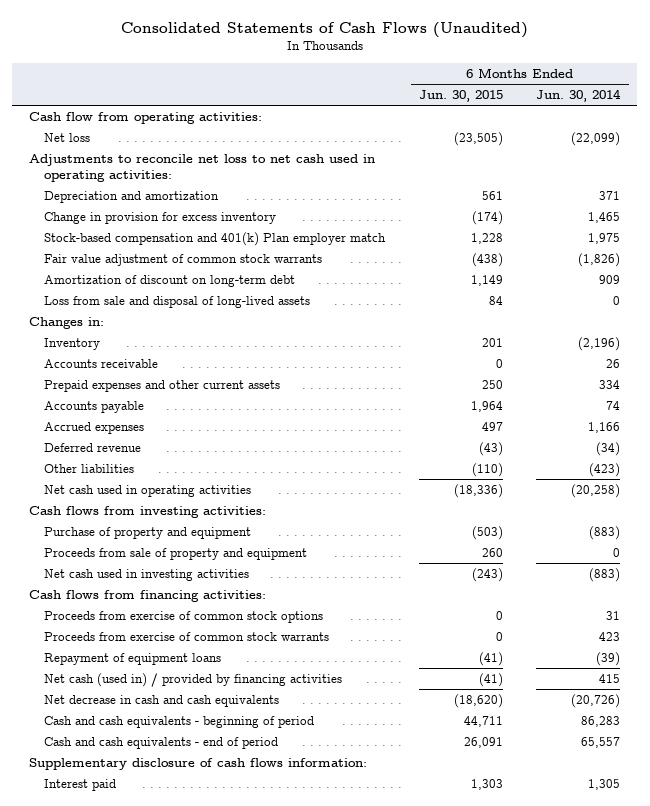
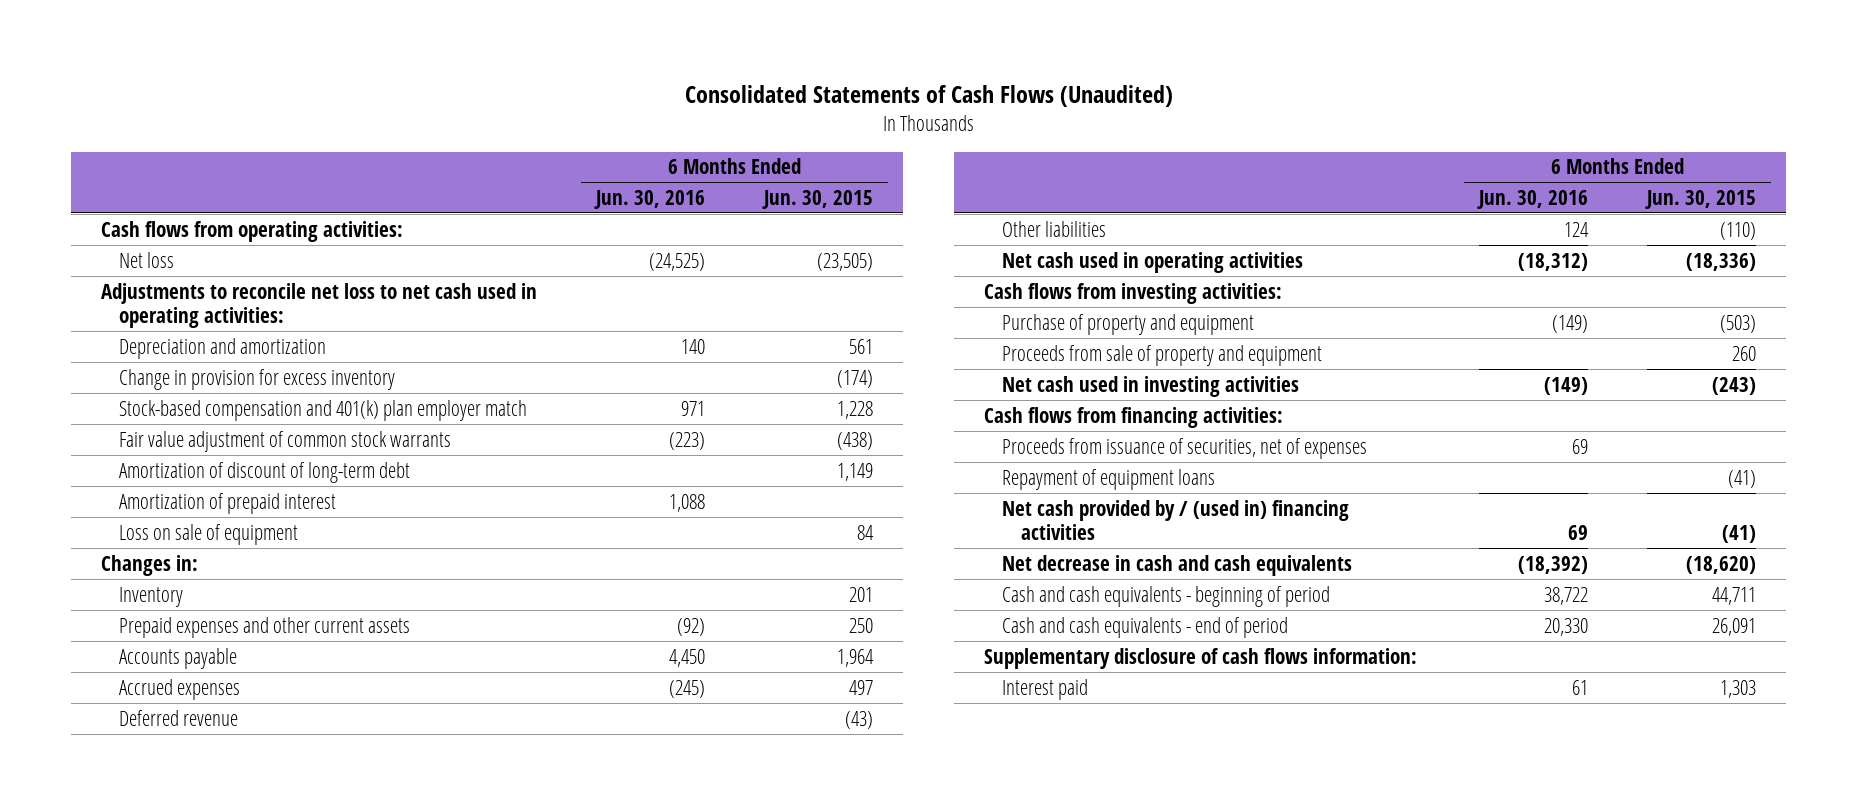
[536,89,622,103] Jun. 30, 2014 -> none
none -> [594,190,706,210] Jun. 30, 2016
[29,111,263,124] Cash flow from operating activities: -> [100,220,403,242] Cash flows from operating activities:
[44,231,387,246] Stock-based compensation and 401(k) Plan employer match -> [119,399,528,421] Stock-based compensation and 401(k) plan employer match
[44,274,296,287] Amortization of discount on long-term debt -> [119,461,411,483] Amortization of discount of long-term debt
none -> [119,492,337,514] Amortization of prepaid interest
[44,295,311,308] Loss from sale and disposal of long-lived assets -> [119,523,299,545] Loss on sale of equipment
[44,358,159,368] Accounts receivable -> none
[44,610,324,623] Proceeds from exercise of common stock options -> none
[44,631,330,641] Proceeds from exercise of common stock warrants -> none
none -> [1002,437,1368,459] Proceeds from issuance of securities, net of expenses
[44,672,343,687] Net cash (used in) / provided by financing activities -> [1002,499,1350,541] Net cash provided by / (used in) financing activities

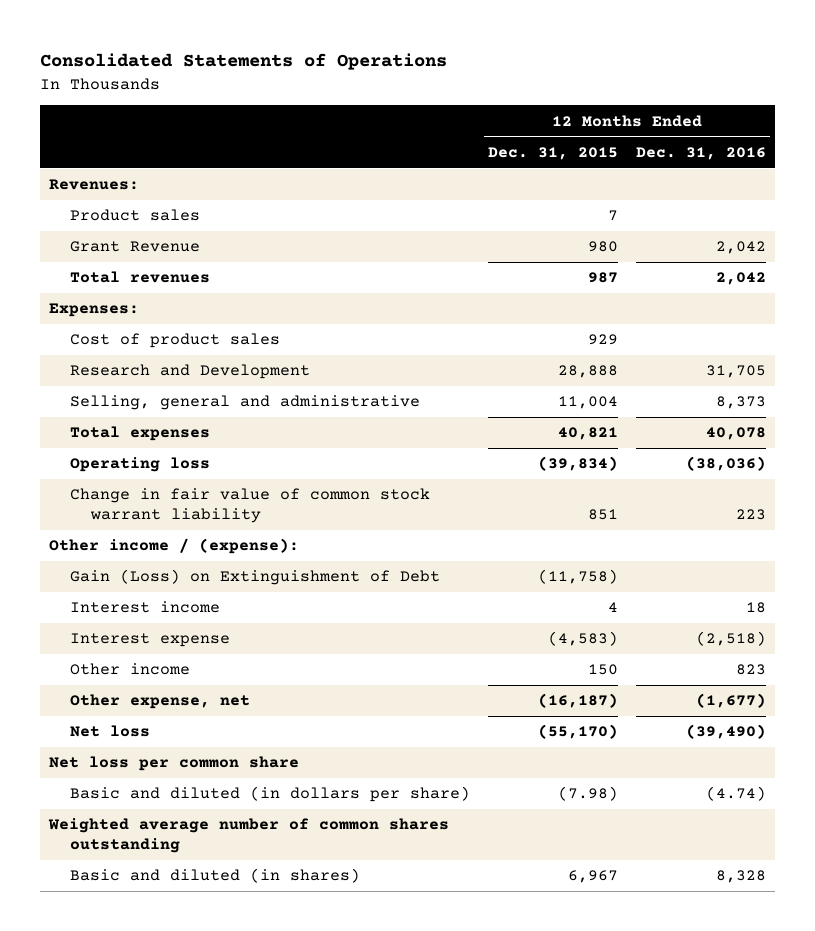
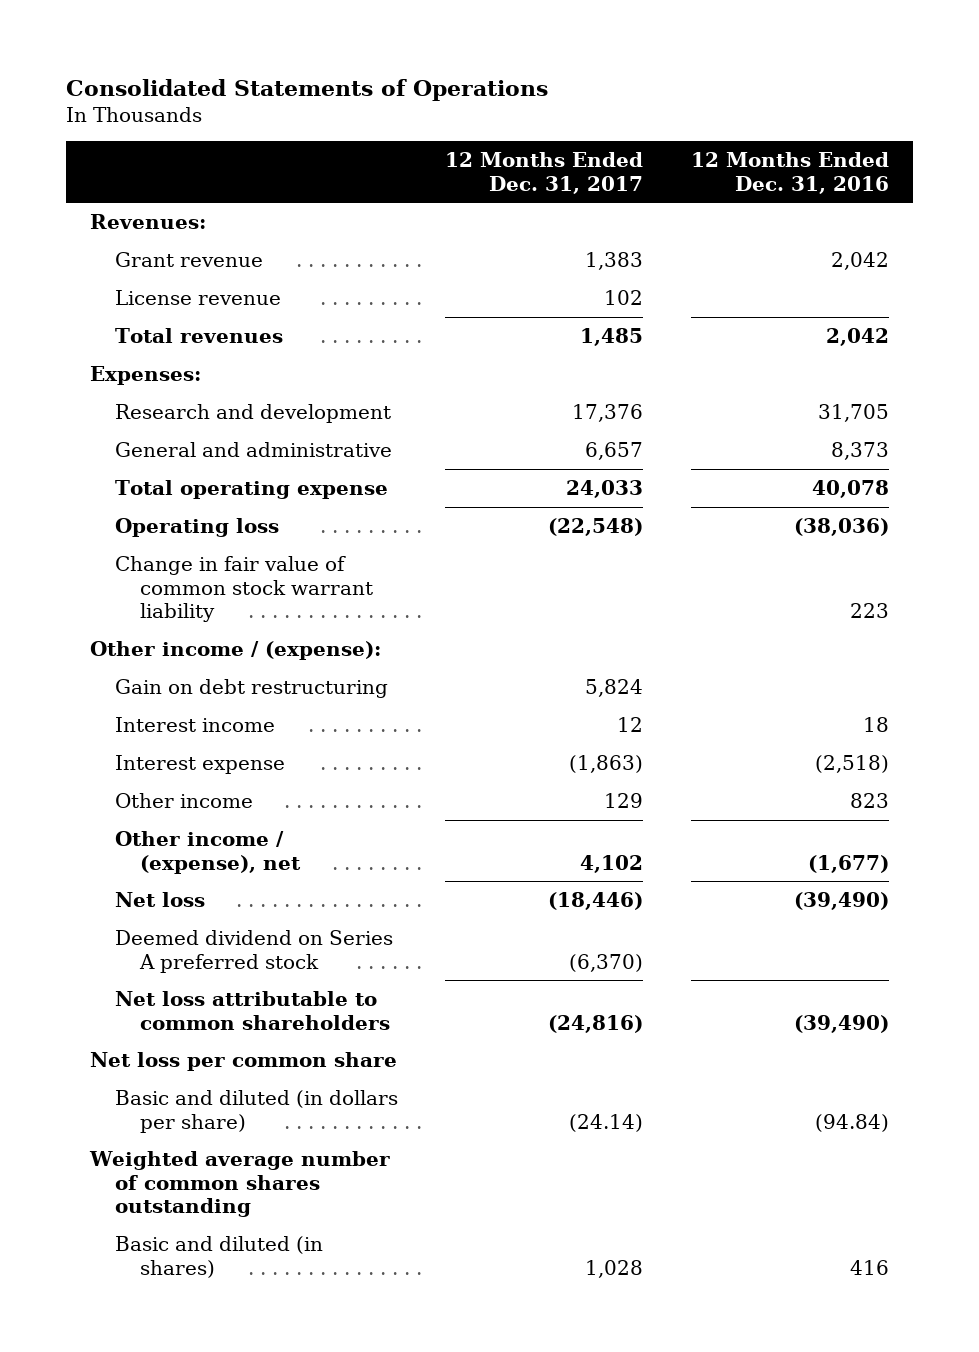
[488,146,619,160] Dec. 31, 2015 -> none
none -> [445,151,644,194] 12 Months Ended Dec. 31, 2017
[70,209,201,222] Product sales -> none
[70,241,201,253] Grant Revenue -> [114,251,263,267] Grant revenue
none -> [114,289,281,305] License revenue
[70,333,281,349] Cost of product sales -> none
[70,364,311,380] Research and Development -> [114,403,391,423] Research and development
[70,395,421,411] Selling, general and administrative -> [114,441,392,457] General and administrative
[70,426,211,442] Total expenses -> [114,479,388,499] Total operating expense
[70,569,441,586] Gain (Loss) on Extinguishment of Debt -> none
none -> [114,678,388,698] Gain on debt restructuring
[70,694,251,710] Other expense, net -> [114,830,301,874] Other income / (expense), net
none -> [114,929,393,973] Deemed dividend on Series A preferred stock
none -> [114,990,390,1030] Net loss attributable to common shareholders
[705,786,766,802] (4.74) -> [815,1113,890,1132] (94.84)
[715,870,766,884] 8,328 -> [850,1259,890,1275] 416

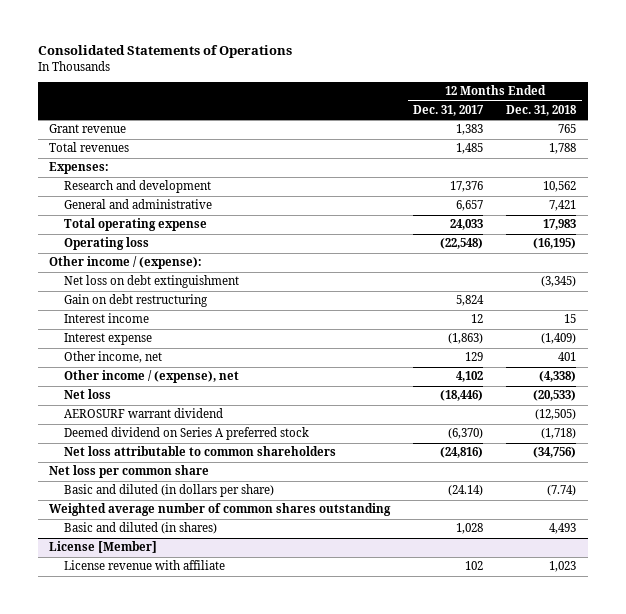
[691,151,890,194] 12 Months Ended Dec. 31, 2016 -> none
none -> [506,104,578,116] Dec. 31, 2018
[89,213,206,229] Revenues: -> none
[114,289,281,305] License revenue -> none
[114,555,373,623] Change in fair value of common stock warrant liability -> none
none -> [63,275,239,289] Net loss on debt extinguishment
[114,792,253,808] Other income -> [63,351,162,364] Other income, net
none -> [63,408,223,419] AEROSURF warrant dividend
none -> [49,541,158,554] License [Member]
none -> [63,560,225,571] License revenue with affiliate

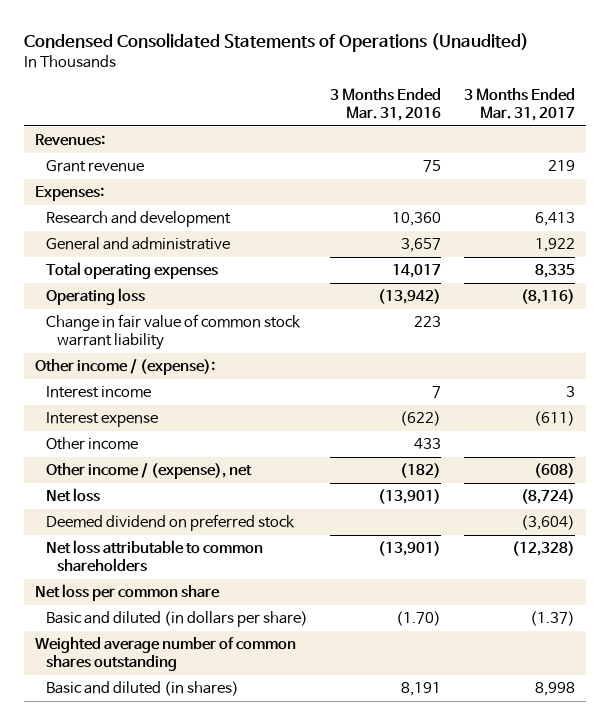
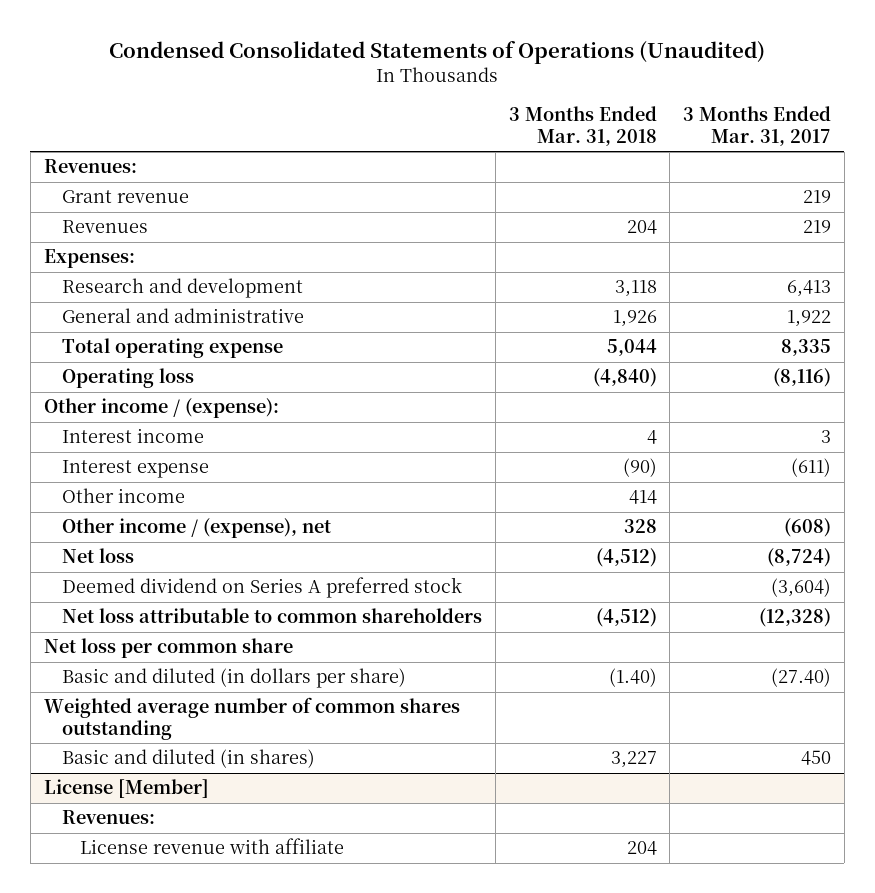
[330,88,442,122] 3 Months Ended Mar. 31, 2016 -> none
none -> [508,106,657,147] 3 Months Ended Mar. 31, 2018
none -> [62,220,149,234] Revenues
[45,262,218,280] Total operating expenses -> [62,338,284,359] Total operating expense
[45,314,301,351] Change in fair value of common stock warrant liability -> none
[45,514,295,532] Deemed dividend on preferred stock -> [62,577,463,599] Deemed dividend on Series A preferred stock
[529,611,575,627] (1.37) -> [771,668,832,688] (27.40)
[534,682,575,697] 8,998 -> [801,750,832,766] 450
none -> [43,779,209,799] License [Member]
none -> [62,810,156,825] Revenues:
none -> [80,838,345,855] License revenue with affiliate

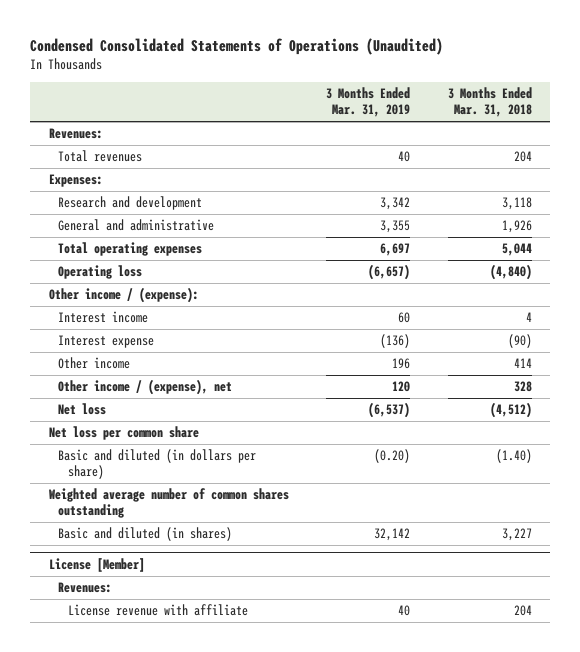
[683,106,832,147] 3 Months Ended Mar. 31, 2017 -> none
none -> [326,87,411,118] 3 Months Ended Mar. 31, 2019
[62,190,190,204] Grant revenue -> none
[62,220,149,234] Revenues -> [58,150,143,163] Total revenues
[62,338,284,359] Total operating expense -> [58,242,203,257] Total operating expenses
[62,577,463,599] Deemed dividend on Series A preferred stock -> none
[62,608,483,624] Net loss attributable to common shareholders -> none

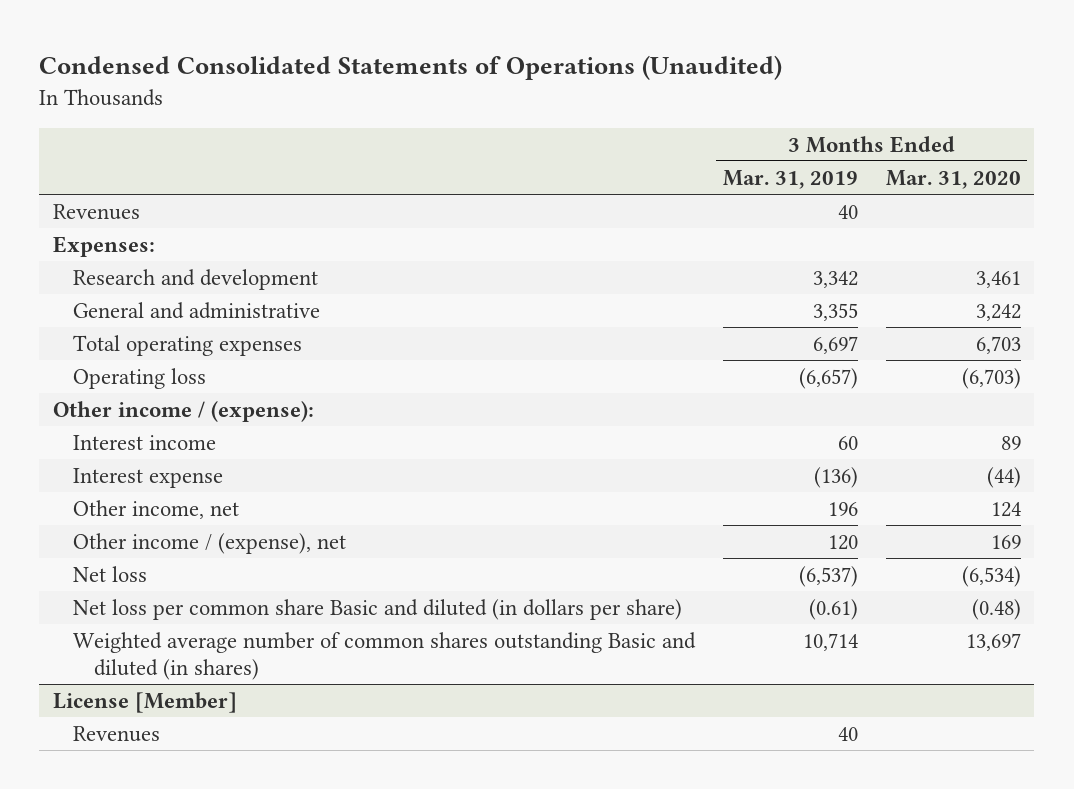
[447,87,532,118] 3 Months Ended Mar. 31, 2018 -> none
none -> [885,169,1021,189] Mar. 31, 2020
[48,128,103,140] Revenues: -> none
[58,150,143,163] Total revenues -> [53,204,141,221] Revenues
[58,357,131,370] Other income -> [73,500,240,520] Other income, net
[48,426,199,441] Net loss per common share -> none
[48,488,289,519] Weighted average number of common shares outstanding -> none
[58,449,257,480] Basic and diluted (in dollars per share) -> [73,599,683,621] Net loss per common share Basic and diluted (in dollars per share)
[374,449,411,464] (0.20) -> [808,599,858,621] (0.61)
[58,527,233,542] Basic and diluted (in shares) -> [73,632,697,680] Weighted average number of common shares outstanding Basic and diluted (in shares)
[374,528,411,542] 32,142 -> [802,633,858,652] 10,714
[58,582,113,594] Revenues: -> none
[68,604,249,617] License revenue with affiliate -> [73,726,161,743] Revenues

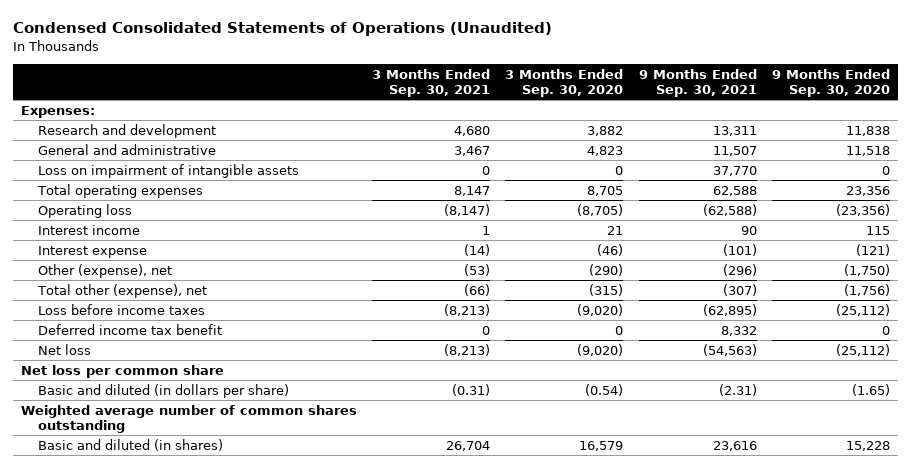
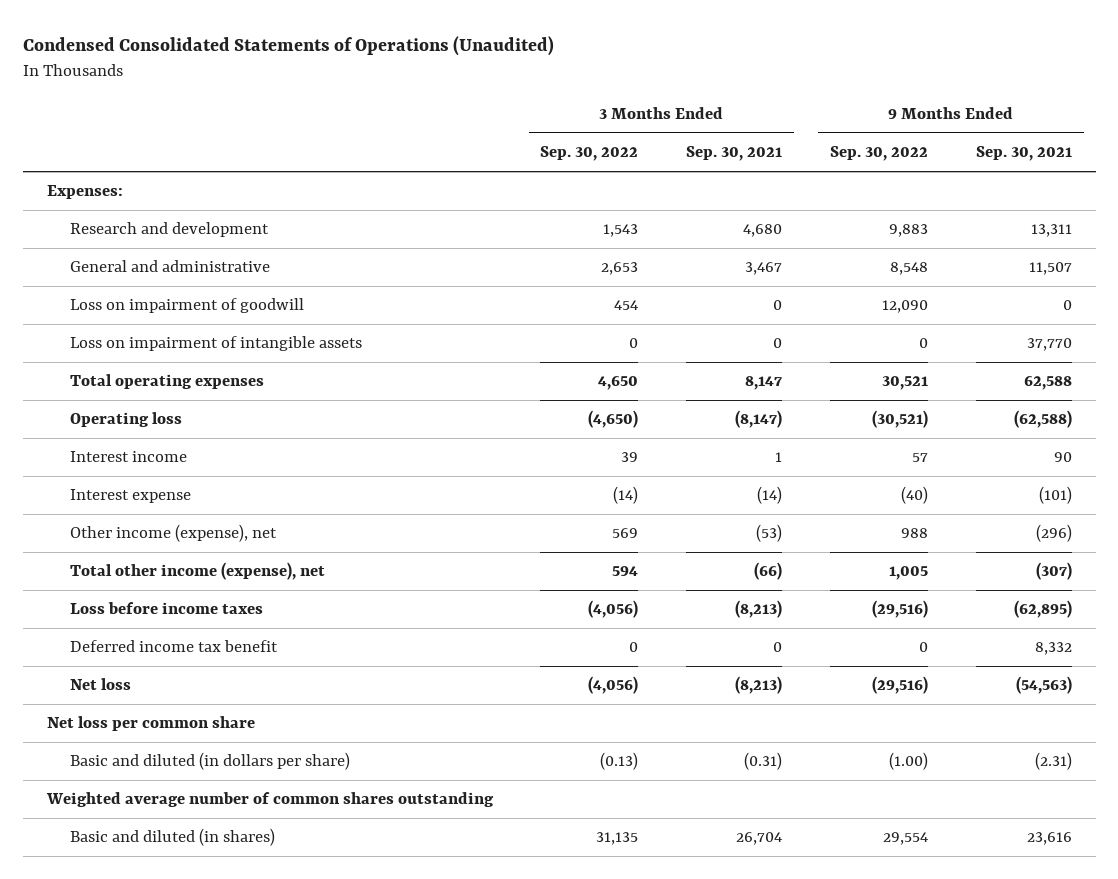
[505,68,624,97] 3 Months Ended Sep. 30, 2020 -> none
[772,68,891,97] 9 Months Ended Sep. 30, 2020 -> none
none -> [540,146,639,162] Sep. 30, 2022
none -> [829,146,928,162] Sep. 30, 2022
none -> [70,298,305,314] Loss on impairment of goodwill
[37,263,172,278] Other (expense), net -> [70,524,278,543] Other income (expense), net
[36,283,207,298] Total other (expense), net -> [70,562,326,581] Total other income (expense), net

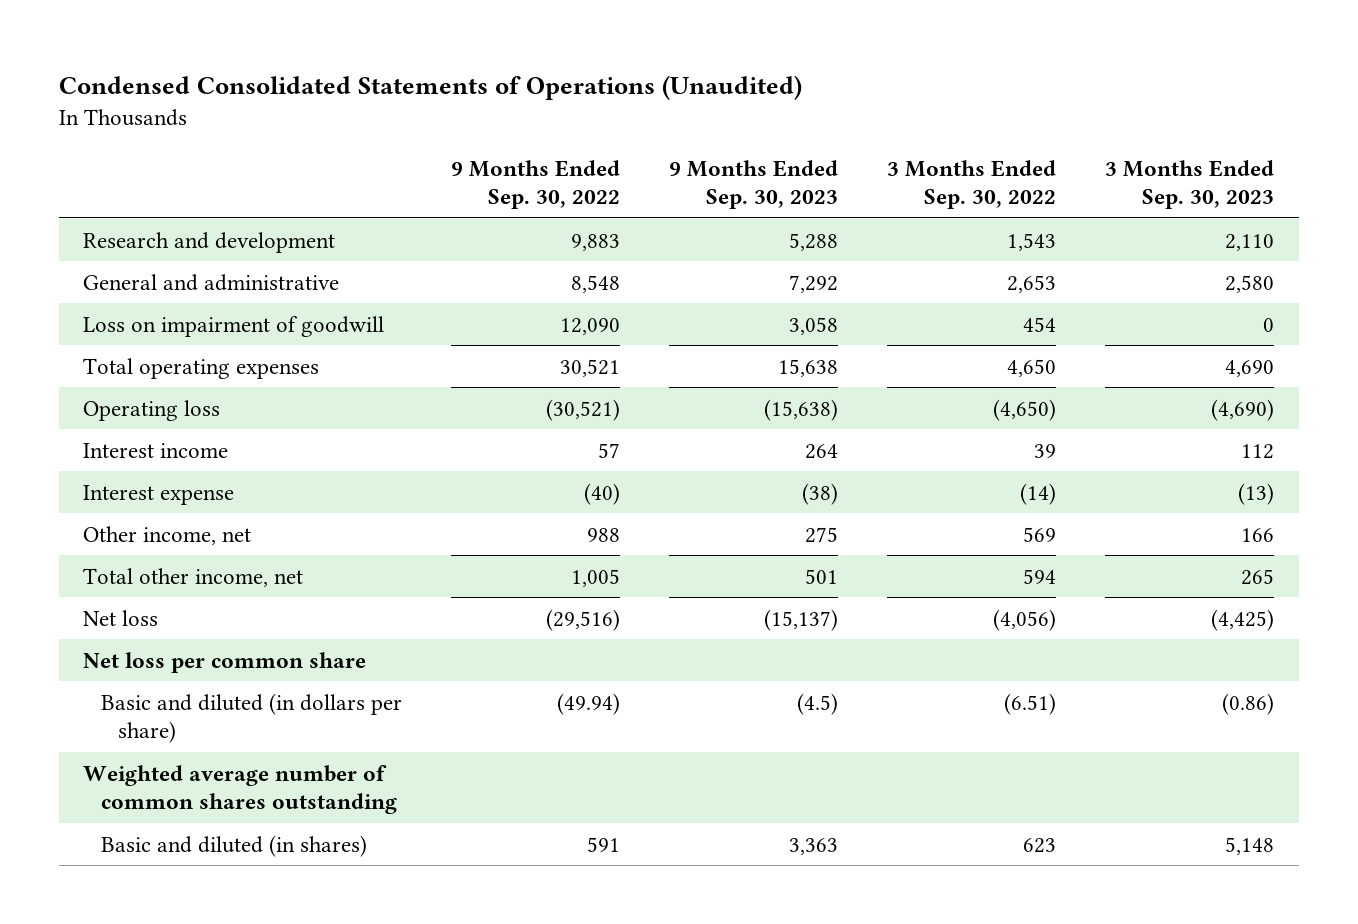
[686,146,783,162] Sep. 30, 2021 -> none
[975,146,1072,162] Sep. 30, 2021 -> none
none -> [669,159,839,210] 9 Months Ended Sep. 30, 2023
none -> [1105,159,1275,210] 3 Months Ended Sep. 30, 2023
[46,185,123,200] Expenses: -> none
[70,336,363,352] Loss on impairment of intangible assets -> none
[70,602,264,615] Loss before income taxes -> none
[70,640,279,653] Deferred income tax benefit -> none
[70,524,278,543] Other income (expense), net -> [83,525,252,545] Other income, net
[70,562,326,581] Total other income (expense), net -> [83,567,304,587] Total other income, net
[600,752,639,771] (0.13) -> [1004,692,1057,715] (6.51)
[888,752,928,771] (1.00) -> [556,692,620,715] (49.94)
[596,832,639,846] 31,135 -> [1023,837,1057,853] 623
[882,832,928,846] 29,554 -> [586,836,620,852] 591

